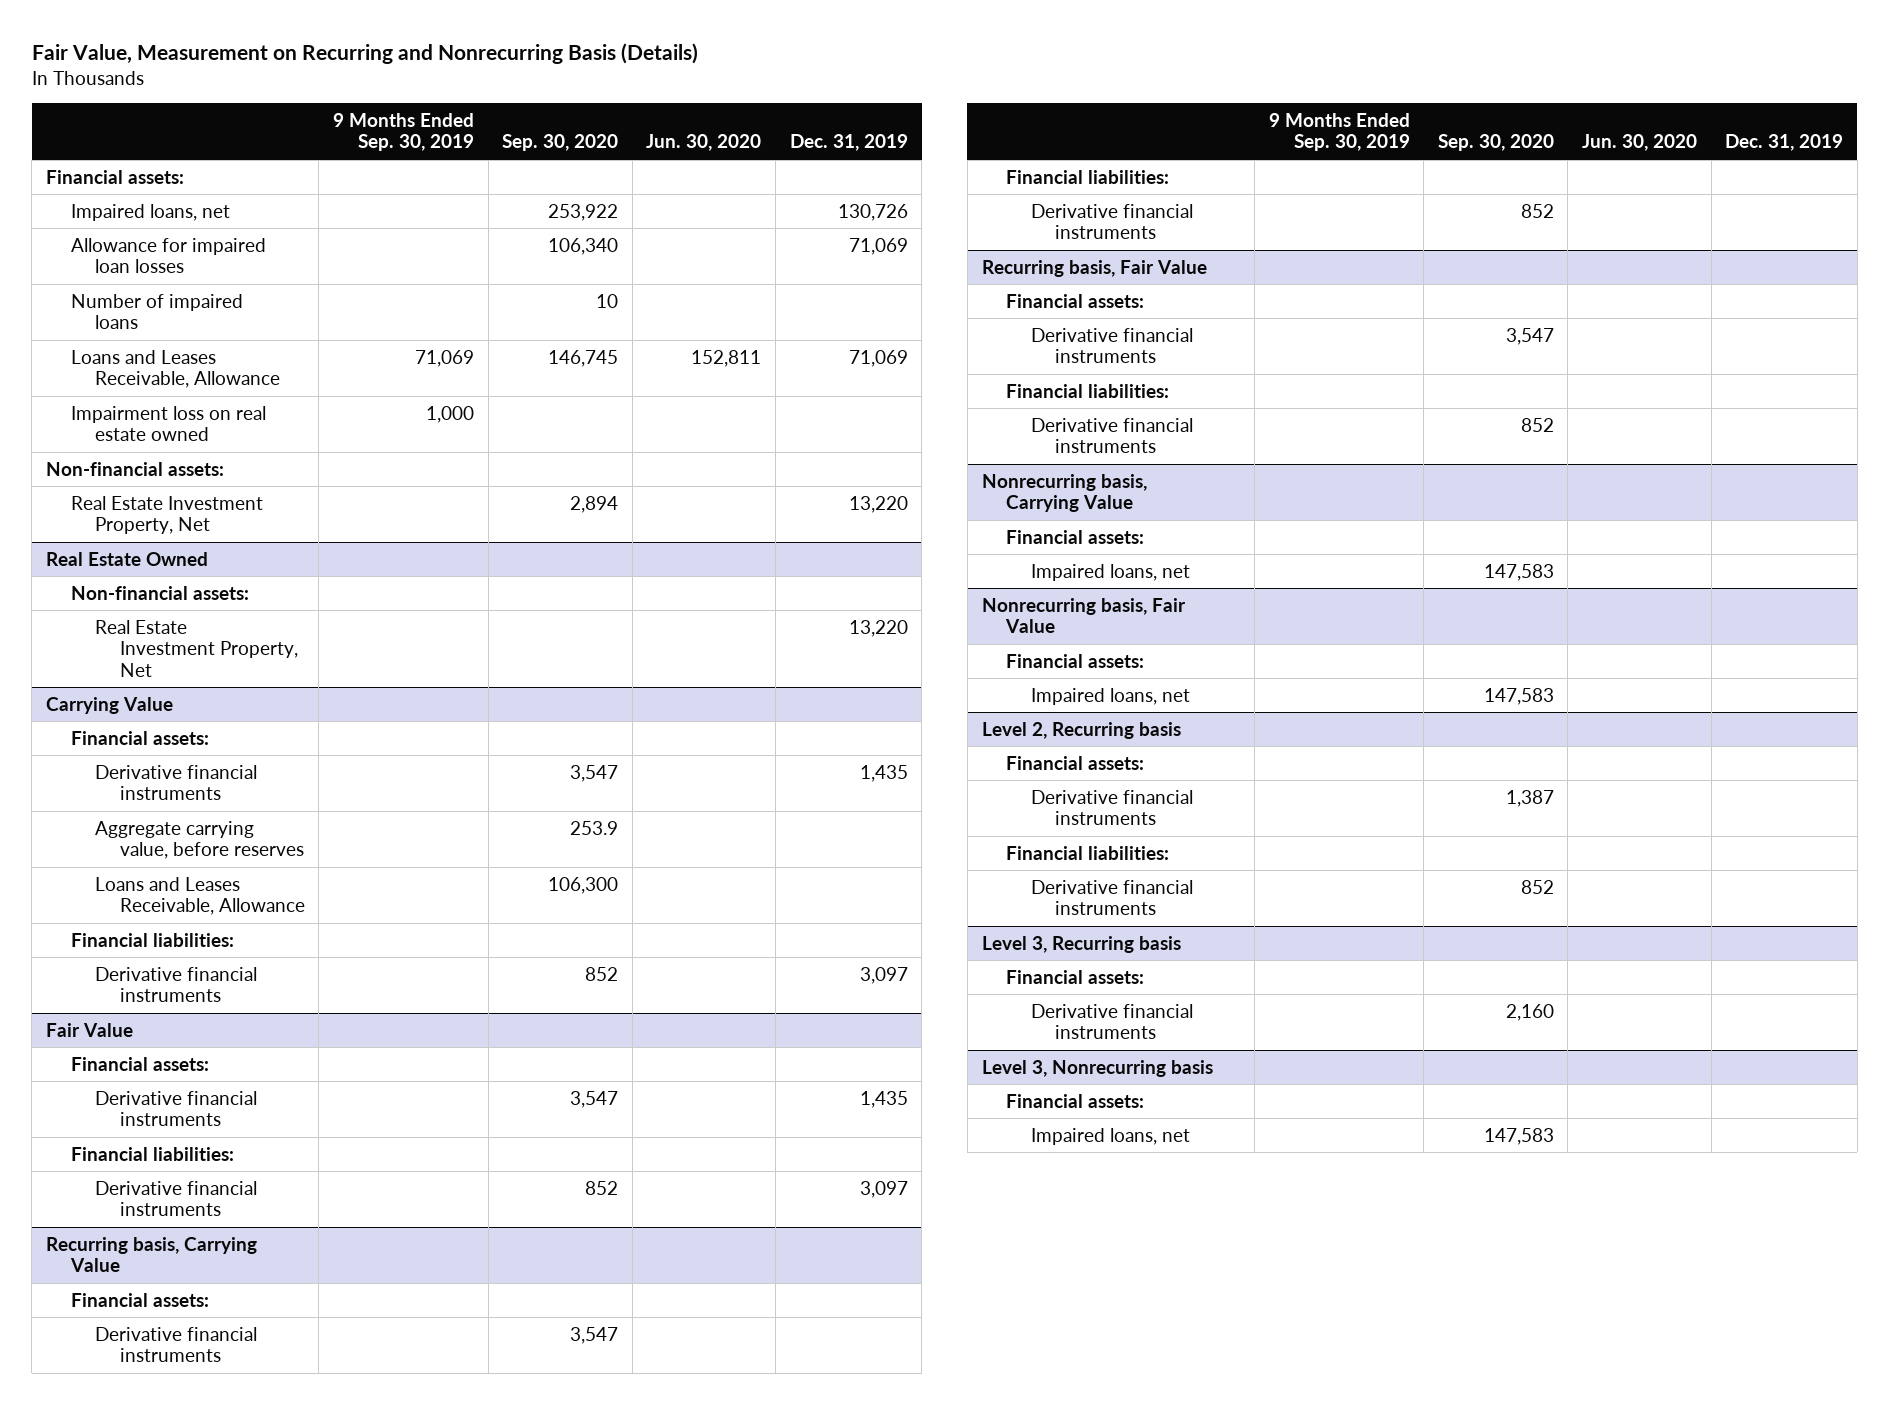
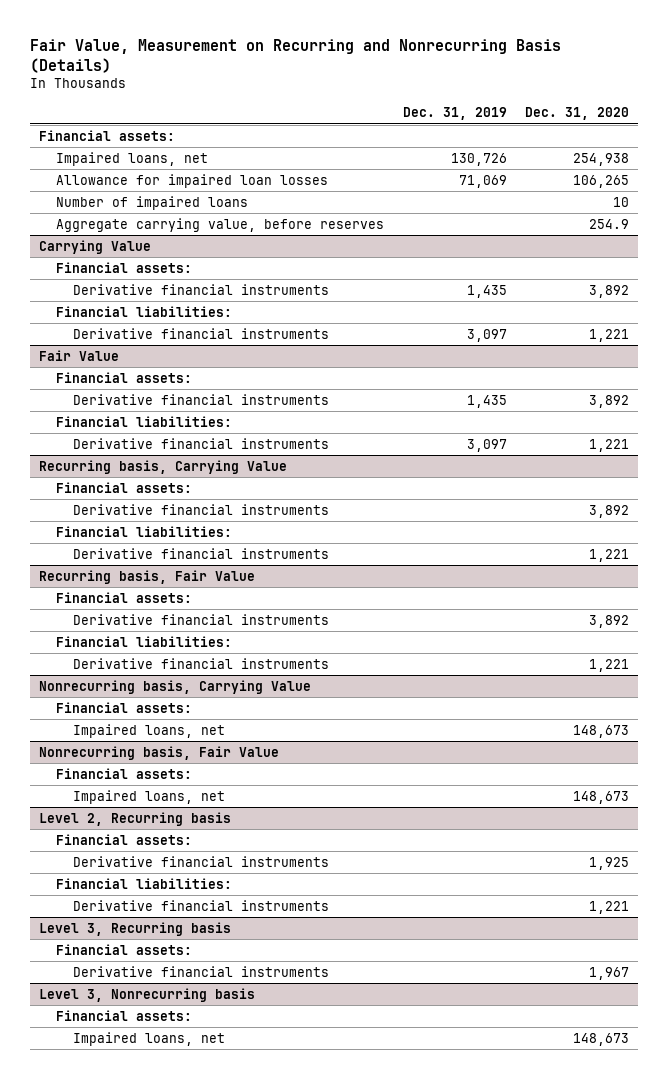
[332,112,474,152] 9 Months Ended Sep. 30, 2019 -> none
[502,134,619,152] Sep. 30, 2020 -> none
[646,134,762,152] Jun. 30, 2020 -> none
none -> [524,107,629,121] Dec. 31, 2020
[70,349,281,389] Loans and Leases Receivable, Allowance -> none
[70,405,266,442] Impairment loss on real estate owned -> none
[45,461,224,476] Non-financial assets: -> none
[70,495,263,535] Real Estate Investment Property, Net -> none
[45,551,208,566] Real Estate Owned -> none
[70,585,249,600] Non-financial assets: -> none
[95,619,298,677] Real Estate Investment Property, Net -> none
none -> [56,217,385,232] Aggregate carrying value, before reserves
[95,820,304,860] Aggregate carrying value, before reserves -> none
[95,876,305,916] Loans and Leases Receivable, Allowance -> none

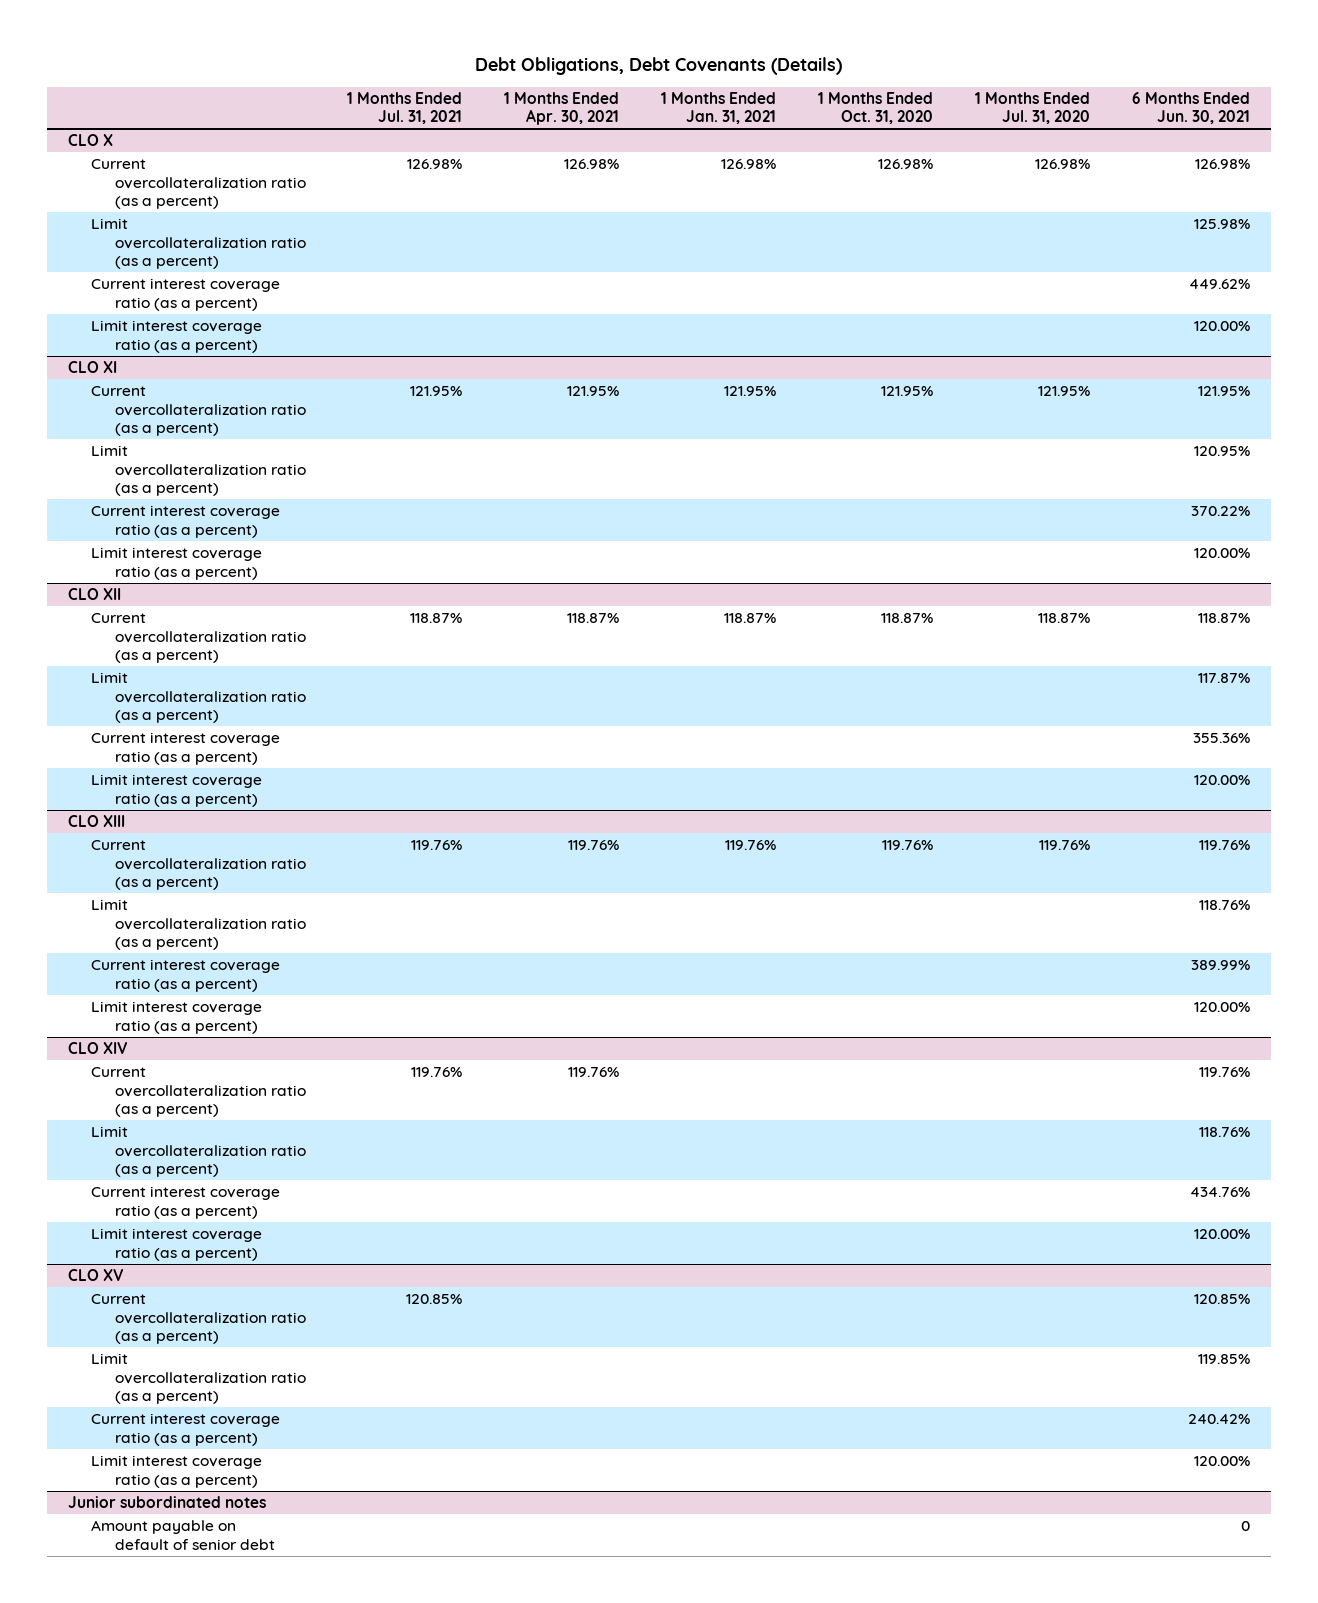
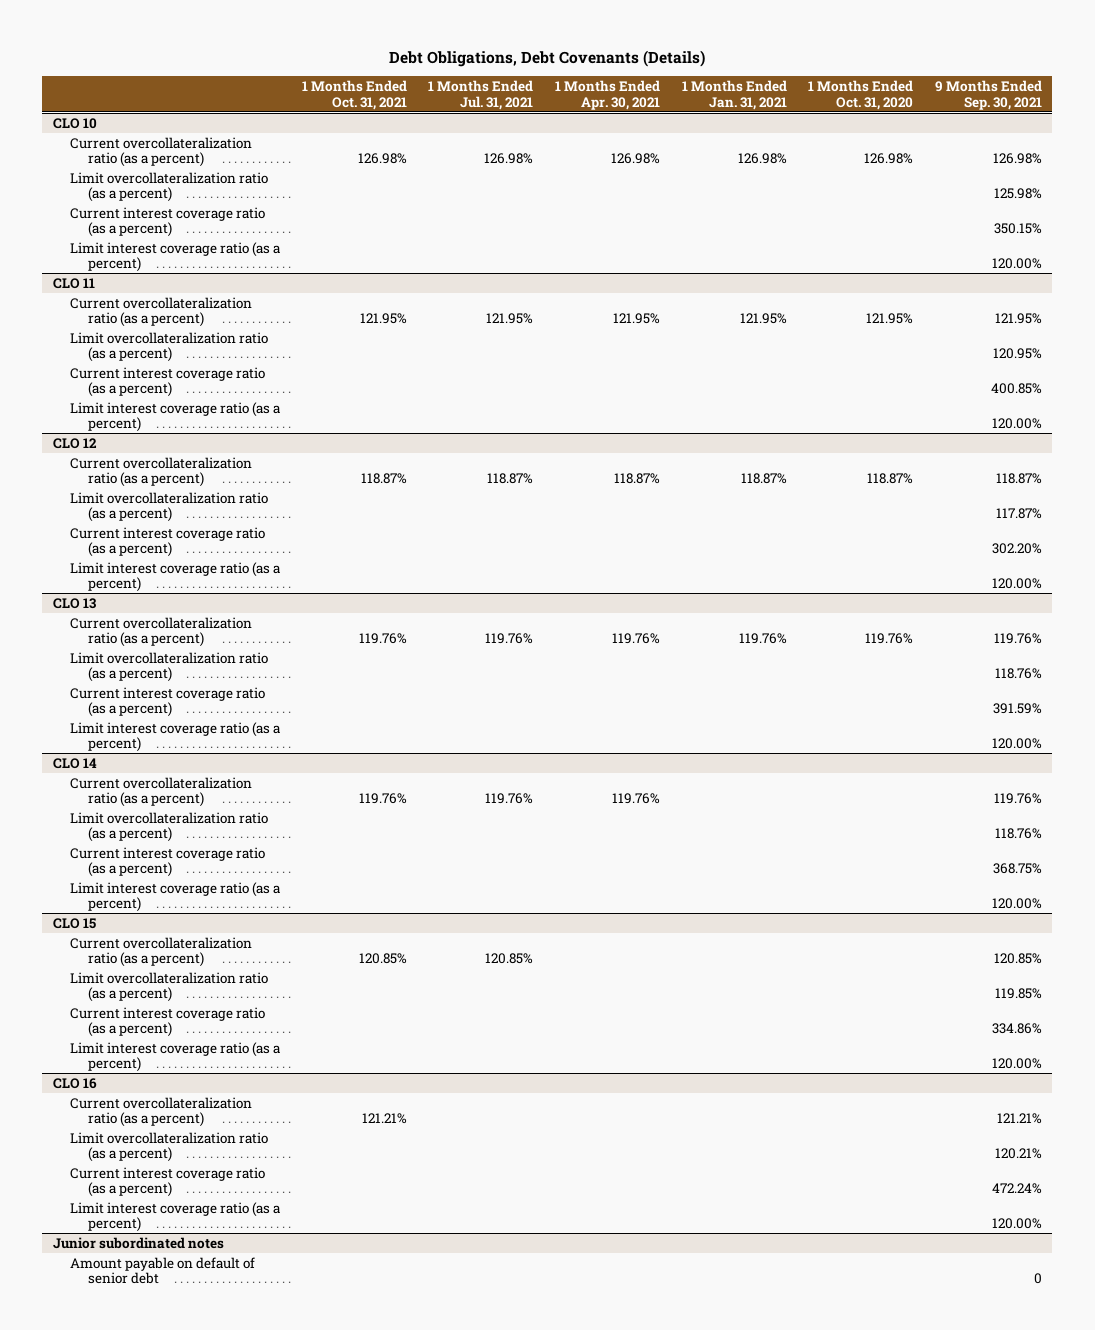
[975,92,1091,125] 1 Months Ended Jul. 31, 2020 -> none
[1132,92,1251,125] 6 Months Ended Jun. 30, 2021 -> none
none -> [301,79,407,110] 1 Months Ended Oct. 31, 2021
none -> [934,79,1042,110] 9 Months Ended Sep. 30, 2021
[67,134,113,147] CLO X -> [53,117,98,129] CLO 10
[67,361,117,374] CLO XI -> [53,277,96,289] CLO 11
[67,588,121,601] CLO XII -> [53,437,98,449] CLO 12
[67,815,125,828] CLO XIII -> [53,597,97,609] CLO 13
[67,1042,128,1055] CLO XIV -> [53,757,98,769] CLO 14
[67,1269,124,1282] CLO XV -> [53,917,97,929] CLO 15
none -> [53,1077,98,1089] CLO 16
none -> [70,1096,253,1128] Current overcollateralization ratio (as a percent)
none -> [70,1131,269,1163] Limit overcollateralization ratio (as a percent)
none -> [70,1166,266,1198] Current interest coverage ratio (as a percent)
none -> [70,1201,281,1233] Limit interest coverage ratio (as a percent)

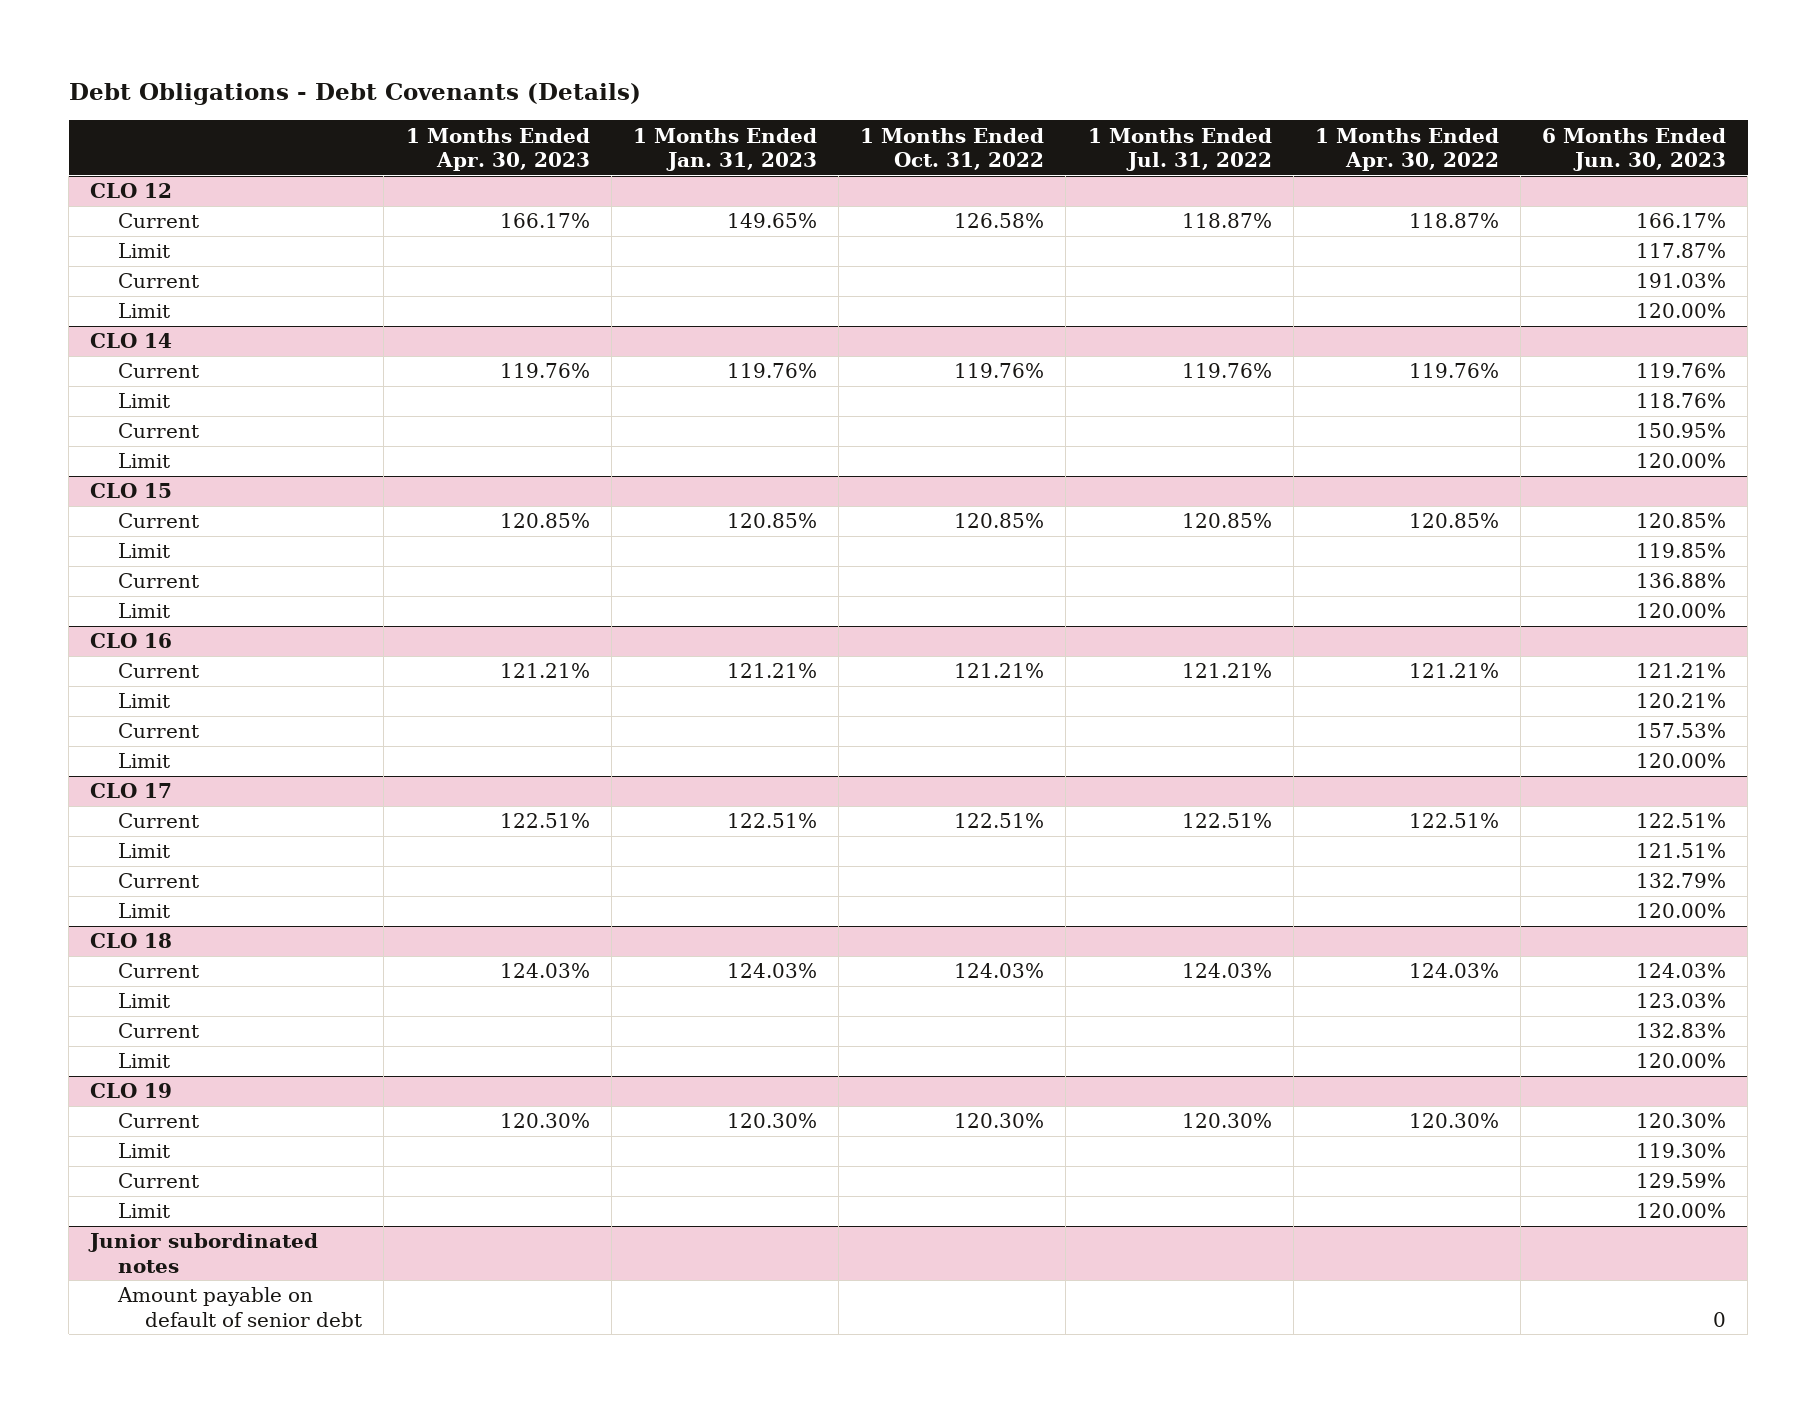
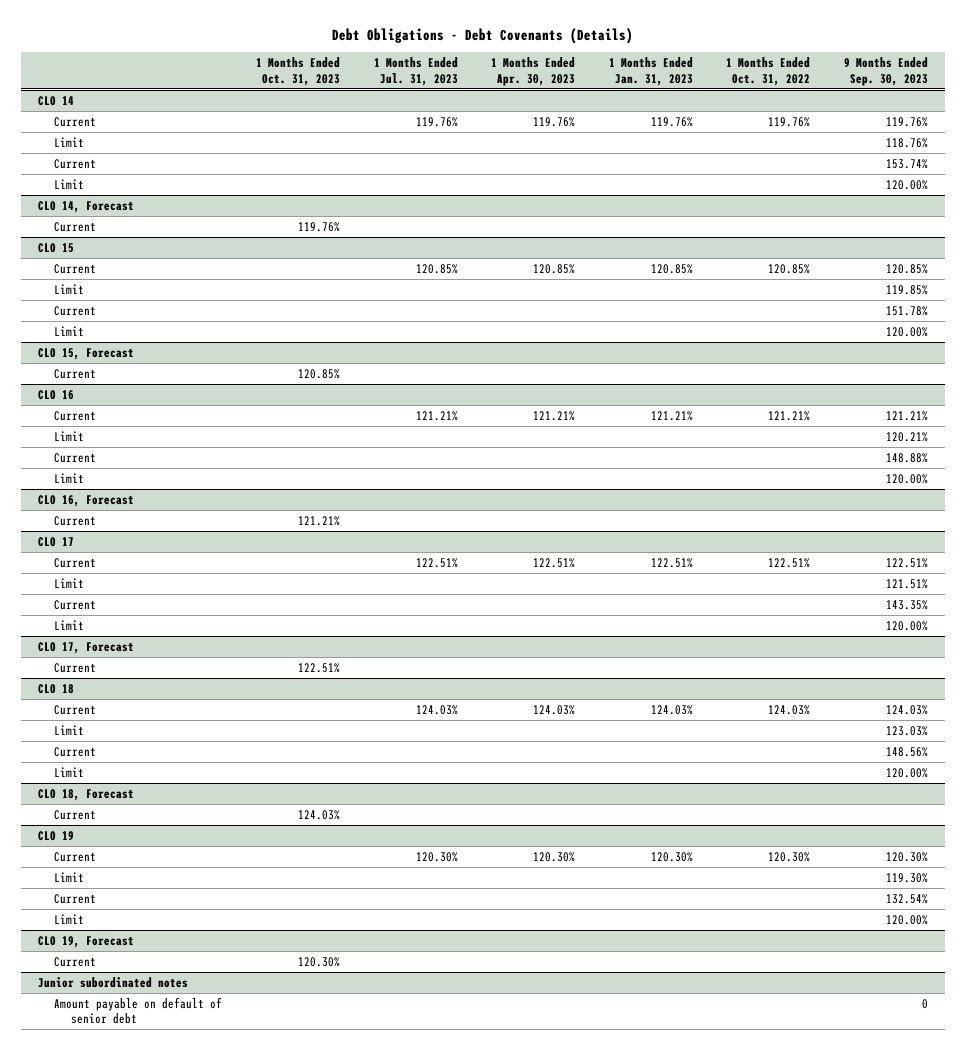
[1087,127,1272,171] 1 Months Ended Jul. 31, 2022 -> none
[1314,127,1499,171] 1 Months Ended Apr. 30, 2022 -> none
[1542,127,1727,171] 6 Months Ended Jun. 30, 2023 -> none
none -> [255,57,340,86] 1 Months Ended Oct. 31, 2023
none -> [373,57,458,86] 1 Months Ended Jul. 31, 2023
none -> [844,57,929,86] 9 Months Ended Sep. 30, 2023
[90,183,173,199] CLO 12 -> none
[117,213,199,229] Current -> none
[117,243,170,259] Limit -> none
[117,273,199,289] Current -> none
[117,303,170,319] Limit -> none
none -> [37,200,134,213] CLO 14, Forecast
none -> [54,221,97,232] Current
none -> [37,347,134,360] CLO 15, Forecast
none -> [54,368,97,379] Current
none -> [37,494,134,507] CLO 16, Forecast
none -> [54,515,97,526] Current
none -> [37,641,134,654] CLO 17, Forecast
none -> [54,662,97,673] Current
none -> [37,788,134,801] CLO 18, Forecast
none -> [54,809,97,820] Current
none -> [37,935,134,948] CLO 19, Forecast
none -> [54,956,97,967] Current

